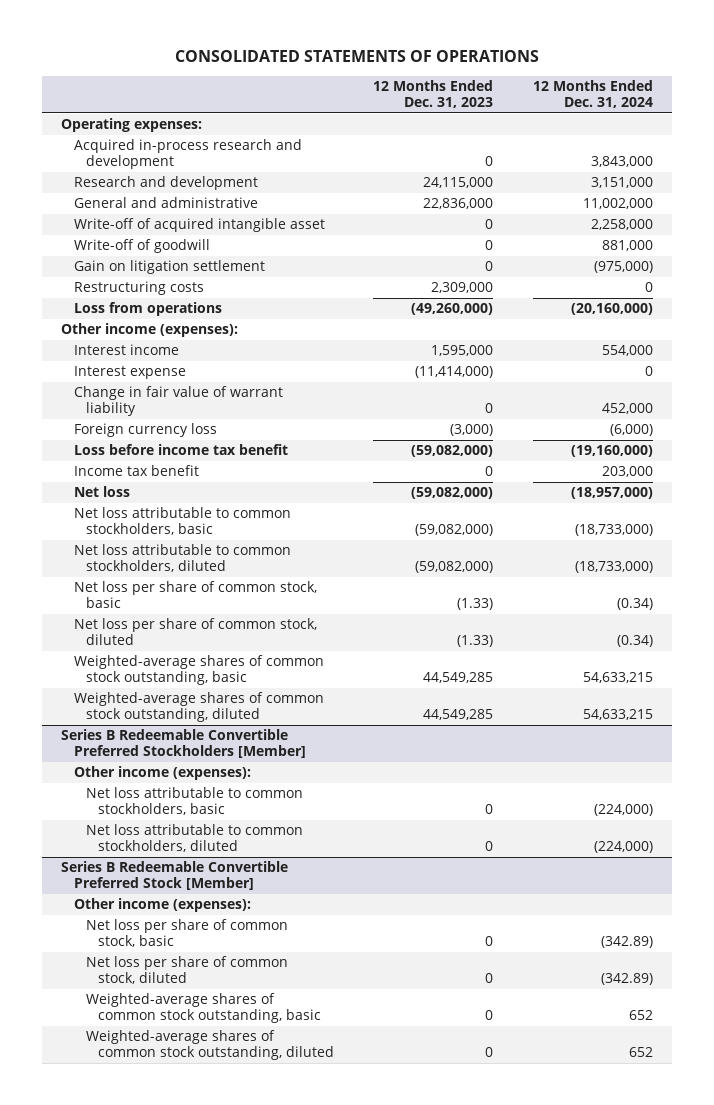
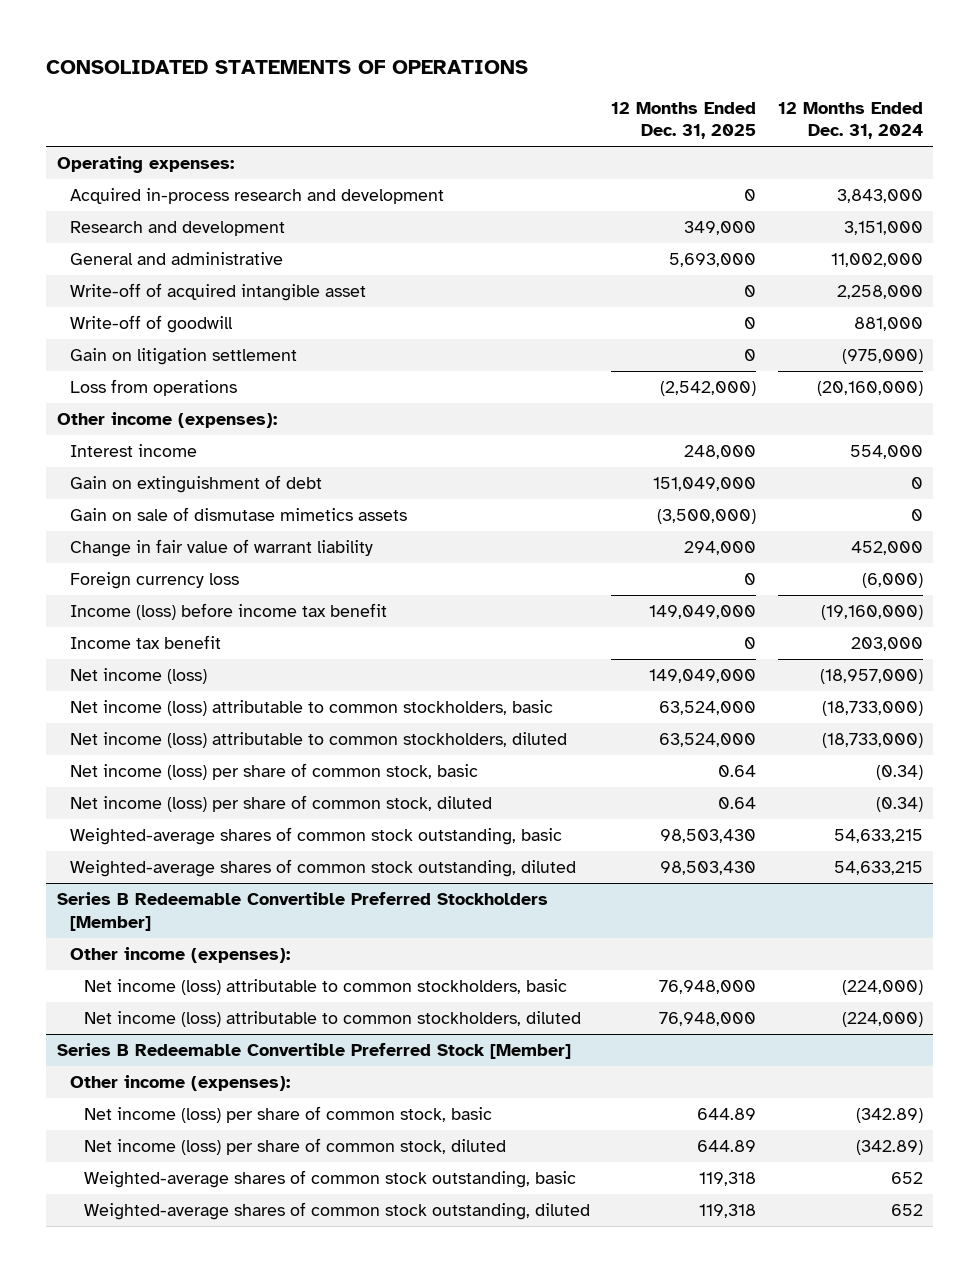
[373,79,494,109] 12 Months Ended Dec. 31, 2023 -> none
none -> [611,101,757,140] 12 Months Ended Dec. 31, 2025
[73,281,204,296] Restructuring costs -> none
[73,366,186,380] Interest expense -> none
none -> [70,475,323,494] Gain on extinguishment of debt
none -> [70,507,408,522] Gain on sale of dismutase mimetics assets
[73,444,288,456] Loss before income tax benefit -> [70,603,388,621] Income (loss) before income tax benefit
[73,486,130,498] Net loss -> [70,668,208,685] Net income (loss)
[73,507,291,536] Net loss attributable to common stockholders, basic -> [70,700,554,717] Net income (loss) attributable to common stockholders, basic
[73,544,291,573] Net loss attributable to common stockholders, diluted -> [70,732,568,749] Net income (loss) attributable to common stockholders, diluted
[73,581,317,609] Net loss per share of common stock, basic -> [70,763,479,781] Net income (loss) per share of common stock, basic
[73,618,317,646] Net loss per share of common stock, diluted -> [70,795,493,813] Net income (loss) per share of common stock, diluted
[85,787,303,816] Net loss attributable to common stockholders, basic -> [83,979,567,996] Net income (loss) attributable to common stockholders, basic
[85,824,303,853] Net loss attributable to common stockholders, diluted -> [83,1011,581,1028] Net income (loss) attributable to common stockholders, diluted
[85,919,288,948] Net loss per share of common stock, basic -> [83,1106,492,1124] Net income (loss) per share of common stock, basic
[85,956,288,985] Net loss per share of common stock, diluted -> [83,1138,506,1156] Net income (loss) per share of common stock, diluted

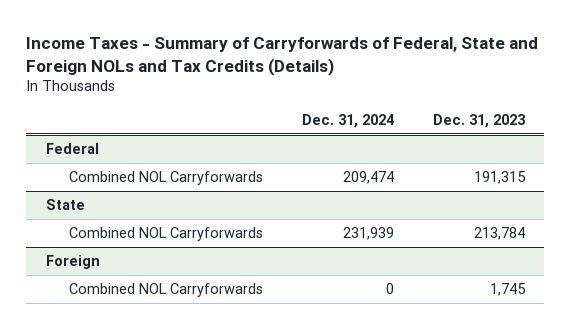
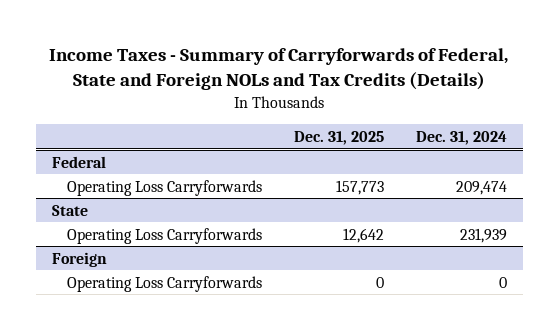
[432,114,525,129] Dec. 31, 2023 -> none
none -> [293,131,384,146] Dec. 31, 2025
[68,170,263,185] Combined NOL Carryforwards -> [66,179,262,196] Operating Loss Carryforwards
[68,226,263,241] Combined NOL Carryforwards -> [66,227,262,244] Operating Loss Carryforwards
[68,282,263,297] Combined NOL Carryforwards -> [66,275,262,292] Operating Loss Carryforwards

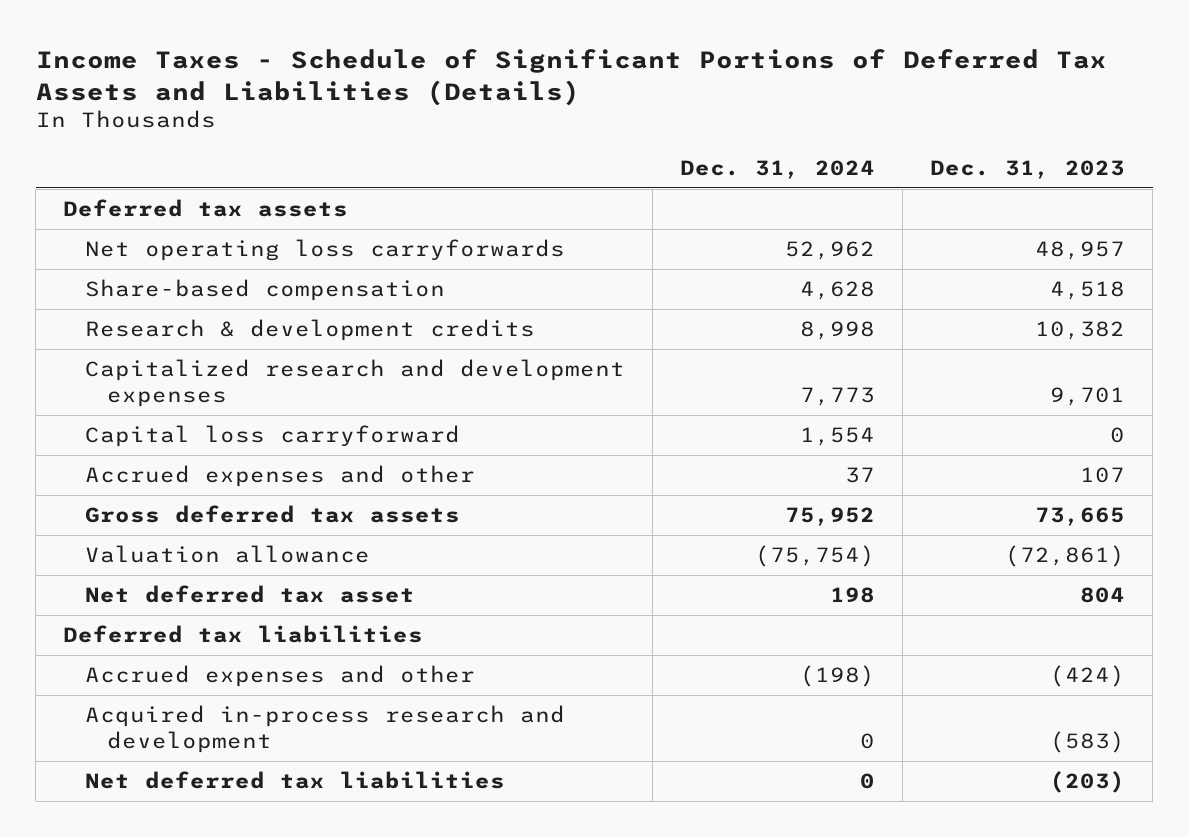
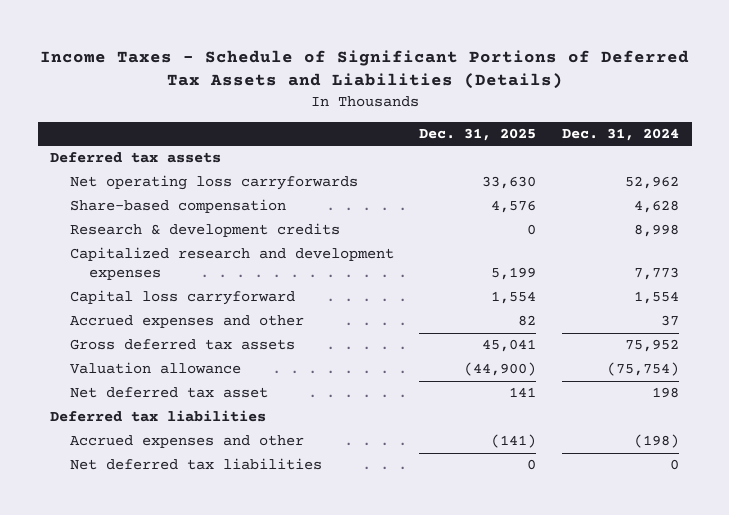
[930,160,1126,180] Dec. 31, 2023 -> none
none -> [419,127,537,141] Dec. 31, 2025
[85,705,566,754] Acquired in-process research and development -> none

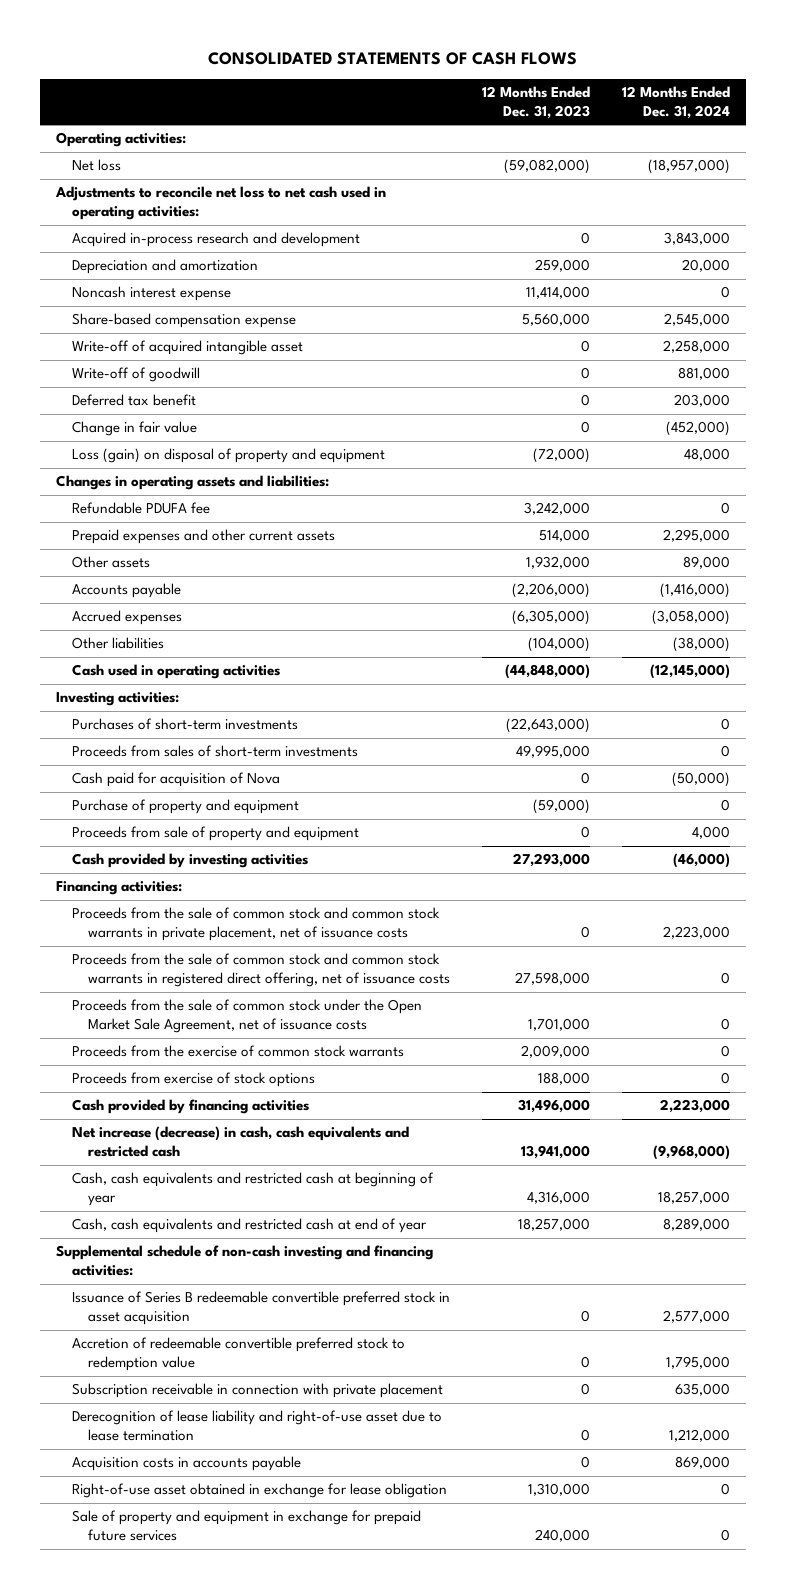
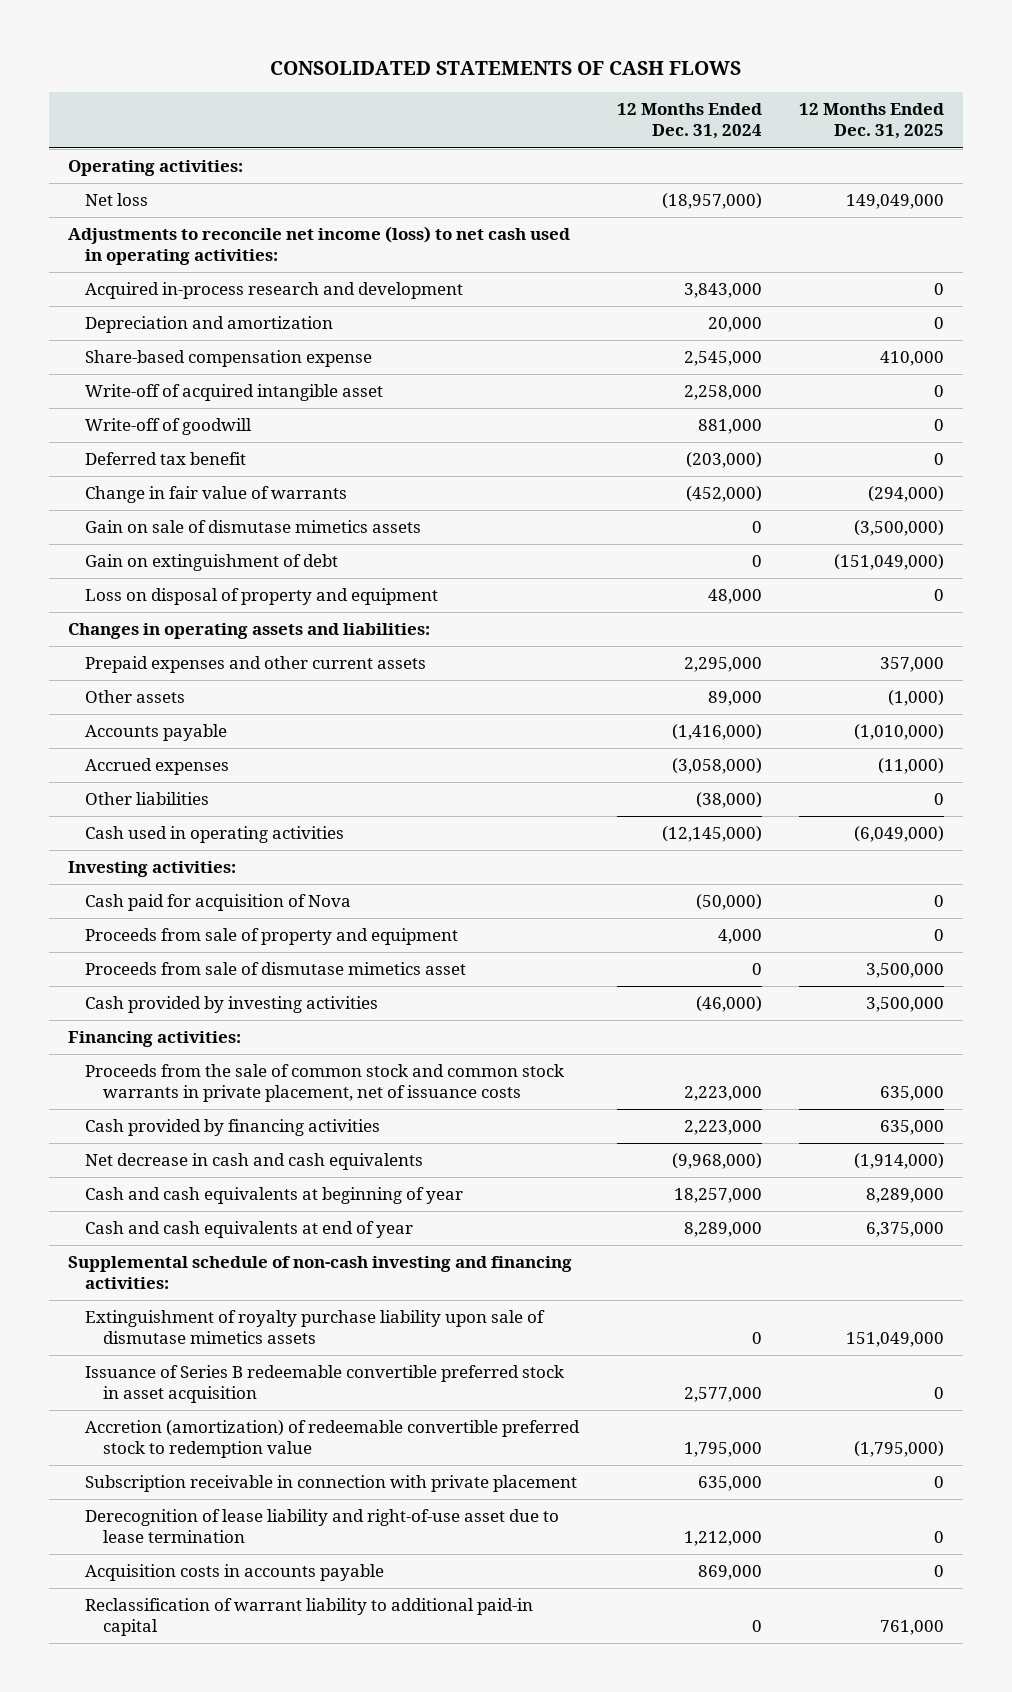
[482,85,591,119] 12 Months Ended Dec. 31, 2023 -> none
none -> [799,103,945,140] 12 Months Ended Dec. 31, 2025
[55,186,387,221] Adjustments to reconcile net loss to net cash used in operating activities: -> [67,226,570,266] Adjustments to reconcile net income (loss) to net cash used in operating activities:
[72,286,232,302] Noncash interest expense -> none
[674,394,731,408] 203,000 -> [685,452,762,469] (203,000)
[72,421,198,437] Change in fair value -> [85,486,348,504] Change in fair value of warrants
none -> [85,520,422,534] Gain on sale of dismutase mimetics assets
none -> [85,554,339,572] Gain on extinguishment of debt
[72,448,386,464] Loss (gain) on disposal of property and equipment -> [85,588,439,606] Loss on disposal of property and equipment
[72,502,211,515] Refundable PDUFA fee -> none
[72,718,299,731] Purchases of short-term investments -> none
[72,745,359,758] Proceeds from sales of short-term investments -> none
[72,799,300,815] Purchase of property and equipment -> none
none -> [85,962,467,976] Proceeds from sale of dismutase mimetics asset
[72,953,451,988] Proceeds from the sale of common stock and common stock warrants in registered direct offering, net of issuance costs -> none
[72,999,423,1034] Proceeds from the sale of common stock under the Open Market Sale Agreement, net of issuance costs -> none
[72,1045,405,1058] Proceeds from the exercise of common stock warrants -> none
[72,1072,316,1088] Proceeds from exercise of stock options -> none
[72,1126,410,1158] Net increase (decrease) in cash, cash equivalents and restricted cash -> [85,1153,424,1171] Net decrease in cash and cash equivalents
[72,1172,435,1207] Cash, cash equivalents and restricted cash at beginning of year -> [85,1187,464,1205] Cash and cash equivalents at beginning of year
[72,1218,428,1234] Cash, cash equivalents and restricted cash at end of year -> [85,1221,414,1239] Cash and cash equivalents at end of year
none -> [85,1310,546,1345] Extinguishment of royalty purchase liability upon sale of dismutase mimetics assets
[72,1337,406,1372] Accretion of redeemable convertible preferred stock to redemption value -> [85,1420,581,1459] Accretion (amortization) of redeemable convertible preferred stock to redemption value
[72,1483,448,1499] Right-of-use asset obtained in exchange for lease obligation -> none
[72,1510,422,1542] Sale of property and equipment in exchange for prepaid future services -> none
none -> [85,1598,534,1637] Reclassification of warrant liability to additional paid-in capital

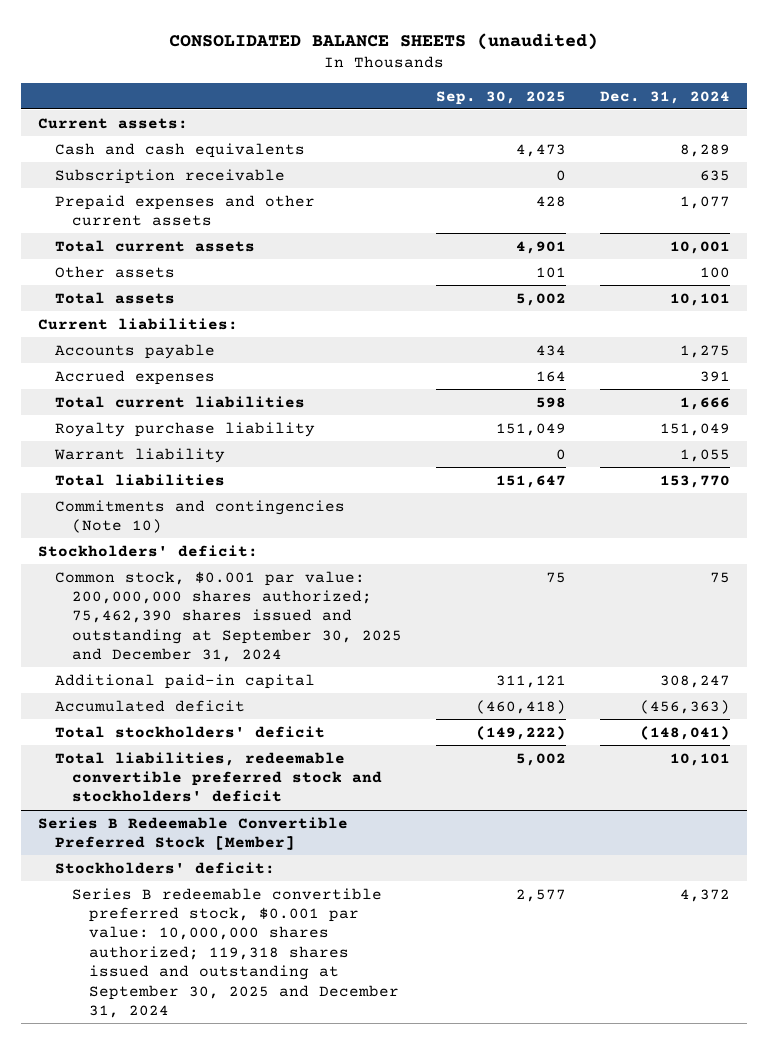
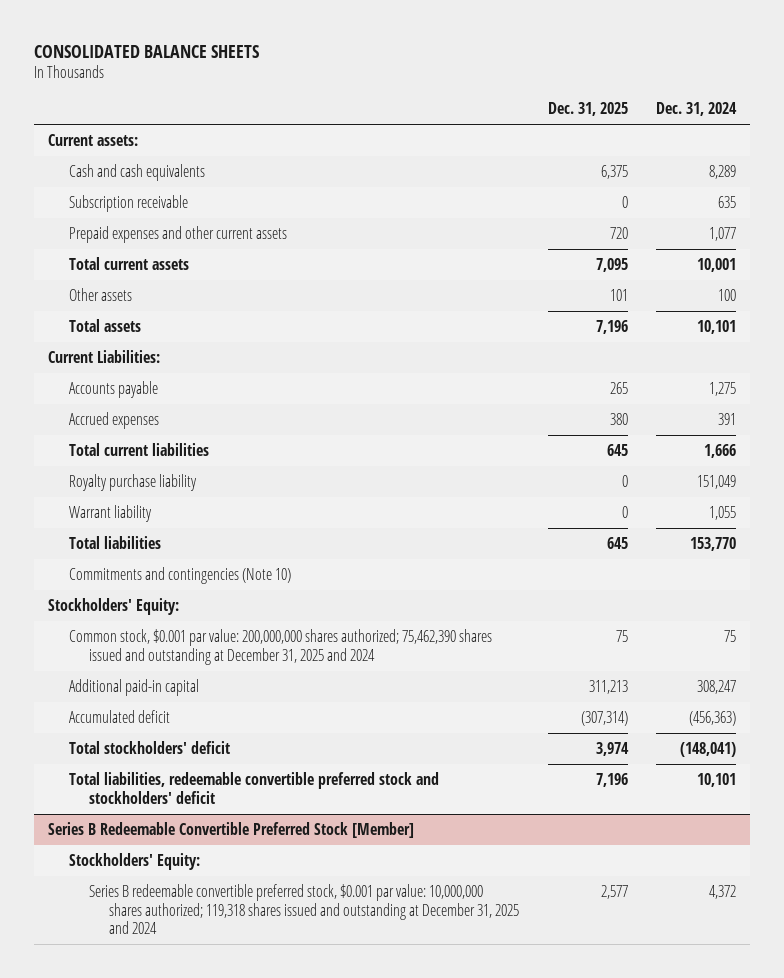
[168,32,598,50] CONSOLIDATED BALANCE SHEETS (unaudited) -> [33,44,259,58] CONSOLIDATED BALANCE SHEETS
[435,90,566,105] Sep. 30, 2025 -> none
none -> [547,102,628,117] Dec. 31, 2025
[37,317,238,330] Current liabilities: -> [48,349,161,363] Current Liabilities:
[37,544,258,557] Stockholders' deficit: -> [48,597,180,615] Stockholders' Equity:
[54,570,402,663] Common stock, $0.001 par value: 200,000,000 shares authorized; 75,462,390 shares issued and outstanding at September 30, 2025 and December 31, 2024 -> [68,628,492,665] Common stock, $0.001 par value: 200,000,000 shares authorized; 75,462,390 shares issued and outstanding at December 31, 2025 and 2024
[54,861,275,874] Stockholders' deficit: -> [68,852,200,870] Stockholders' Equity:
[71,887,399,1018] Series B redeemable convertible preferred stock, $0.001 par value: 10,000,000 shares authorized; 119,318 shares issued and outstanding at September 30, 2025 and December 31, 2024 -> [88,883,520,935] Series B redeemable convertible preferred stock, $0.001 par value: 10,000,000 shares authorized; 119,318 shares issued and outstanding at December 31, 2025 and 2024

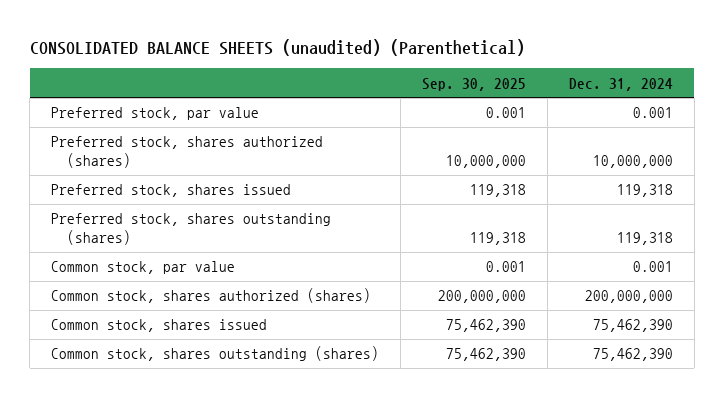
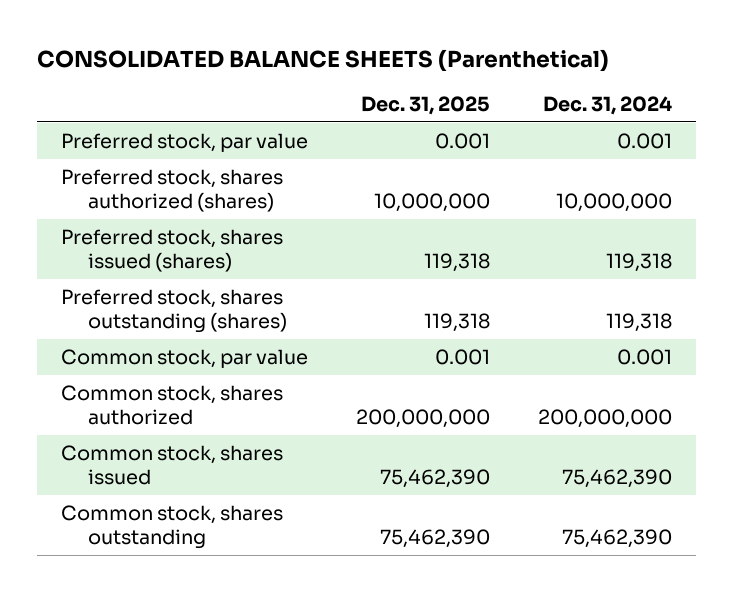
[29,39,525,57] CONSOLIDATED BALANCE SHEETS (unaudited) (Parenthetical) -> [36,48,609,72] CONSOLIDATED BALANCE SHEETS (Parenthetical)
[422,77,527,91] Sep. 30, 2025 -> none
none -> [361,96,491,116] Dec. 31, 2025
[51,184,292,198] Preferred stock, shares issued -> [60,228,283,273] Preferred stock, shares issued (shares)
[51,288,372,304] Common stock, shares authorized (shares) -> [60,384,283,426] Common stock, shares authorized
[51,346,380,362] Common stock, shares outstanding (shares) -> [60,504,283,550] Common stock, shares outstanding

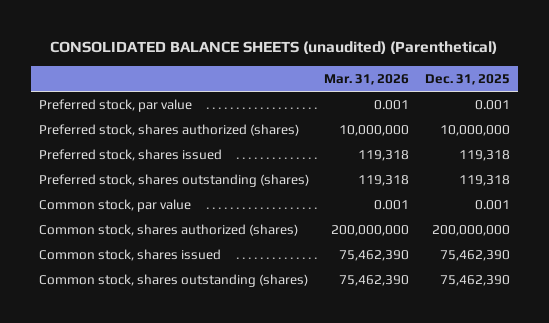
[36,48,609,72] CONSOLIDATED BALANCE SHEETS (Parenthetical) -> [50,41,498,55] CONSOLIDATED BALANCE SHEETS (unaudited) (Parenthetical)
[543,96,673,116] Dec. 31, 2024 -> none
none -> [324,74,410,86] Mar. 31, 2026
[60,228,283,273] Preferred stock, shares issued (shares) -> [38,149,222,162] Preferred stock, shares issued
[60,384,283,426] Common stock, shares authorized -> [38,224,298,237] Common stock, shares authorized (shares)
[60,504,283,550] Common stock, shares outstanding -> [38,274,308,288] Common stock, shares outstanding (shares)

